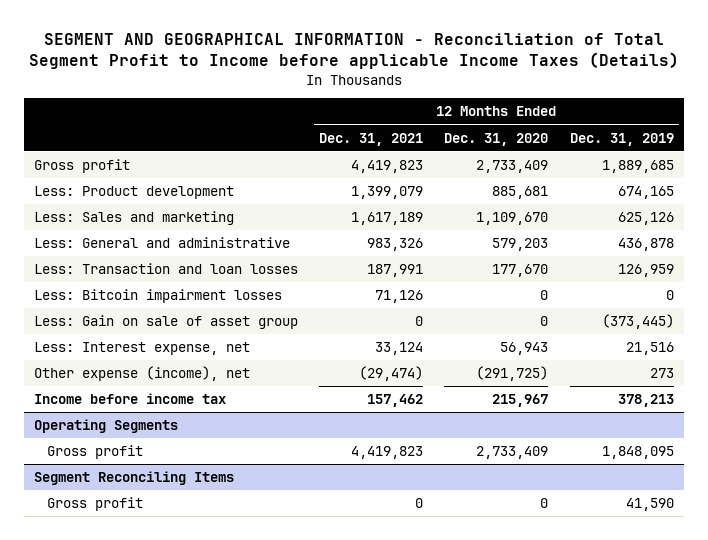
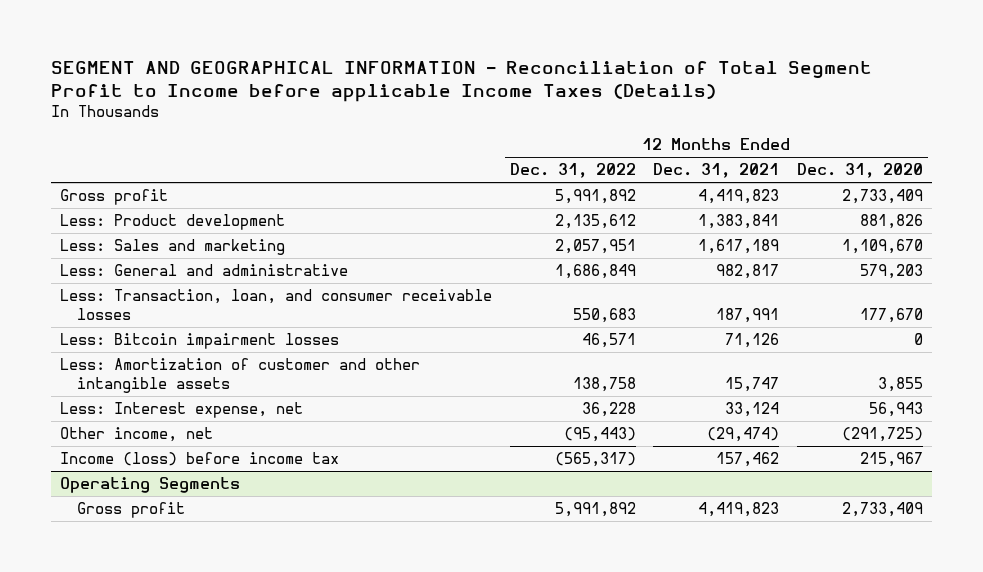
[569,132,674,146] Dec. 31, 2019 -> none
none -> [509,163,636,179] Dec. 31, 2022
[351,186,424,200] 1,399,079 -> [698,214,780,230] 1,383,841
[492,186,549,200] 885,681 -> [860,214,924,230] 881,826
[367,238,424,252] 983,326 -> [716,264,780,280] 982,817
[34,263,299,275] Less: Transaction and loan losses -> [59,289,492,320] Less: Transaction, loan, and consumer receivable losses
[34,315,299,330] Less: Gain on sale of asset group -> none
none -> [59,358,420,393] Less: Amortization of customer and other intangible assets
[34,366,251,382] Other expense (income), net -> [59,427,213,443] Other income, net
[34,393,227,405] Income before income tax -> [59,452,339,467] Income (loss) before income tax
[34,471,235,486] Segment Reconciling Items -> none
[46,497,143,512] Gross profit -> none

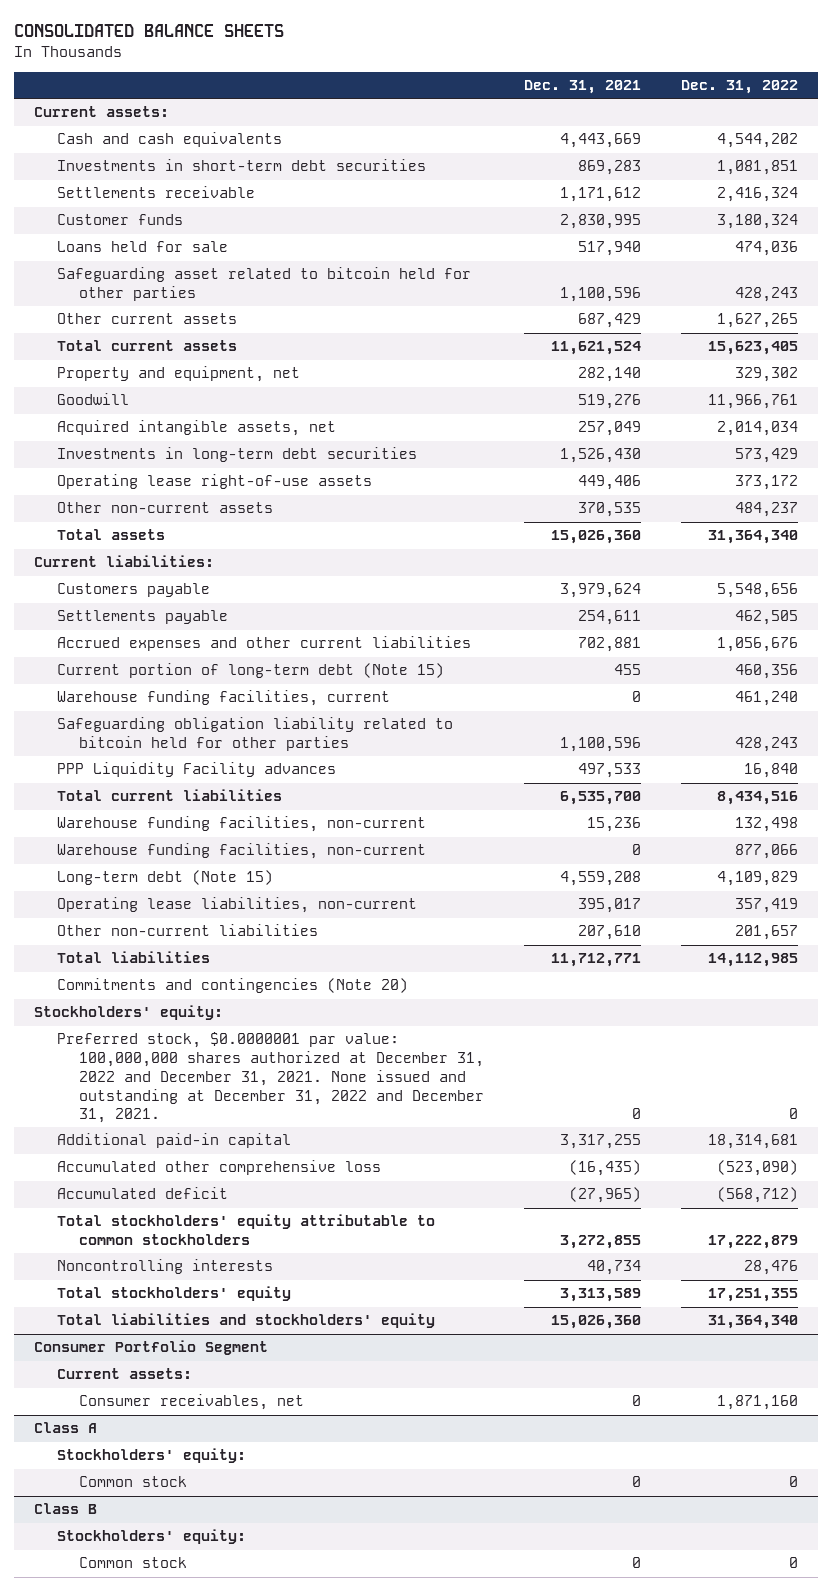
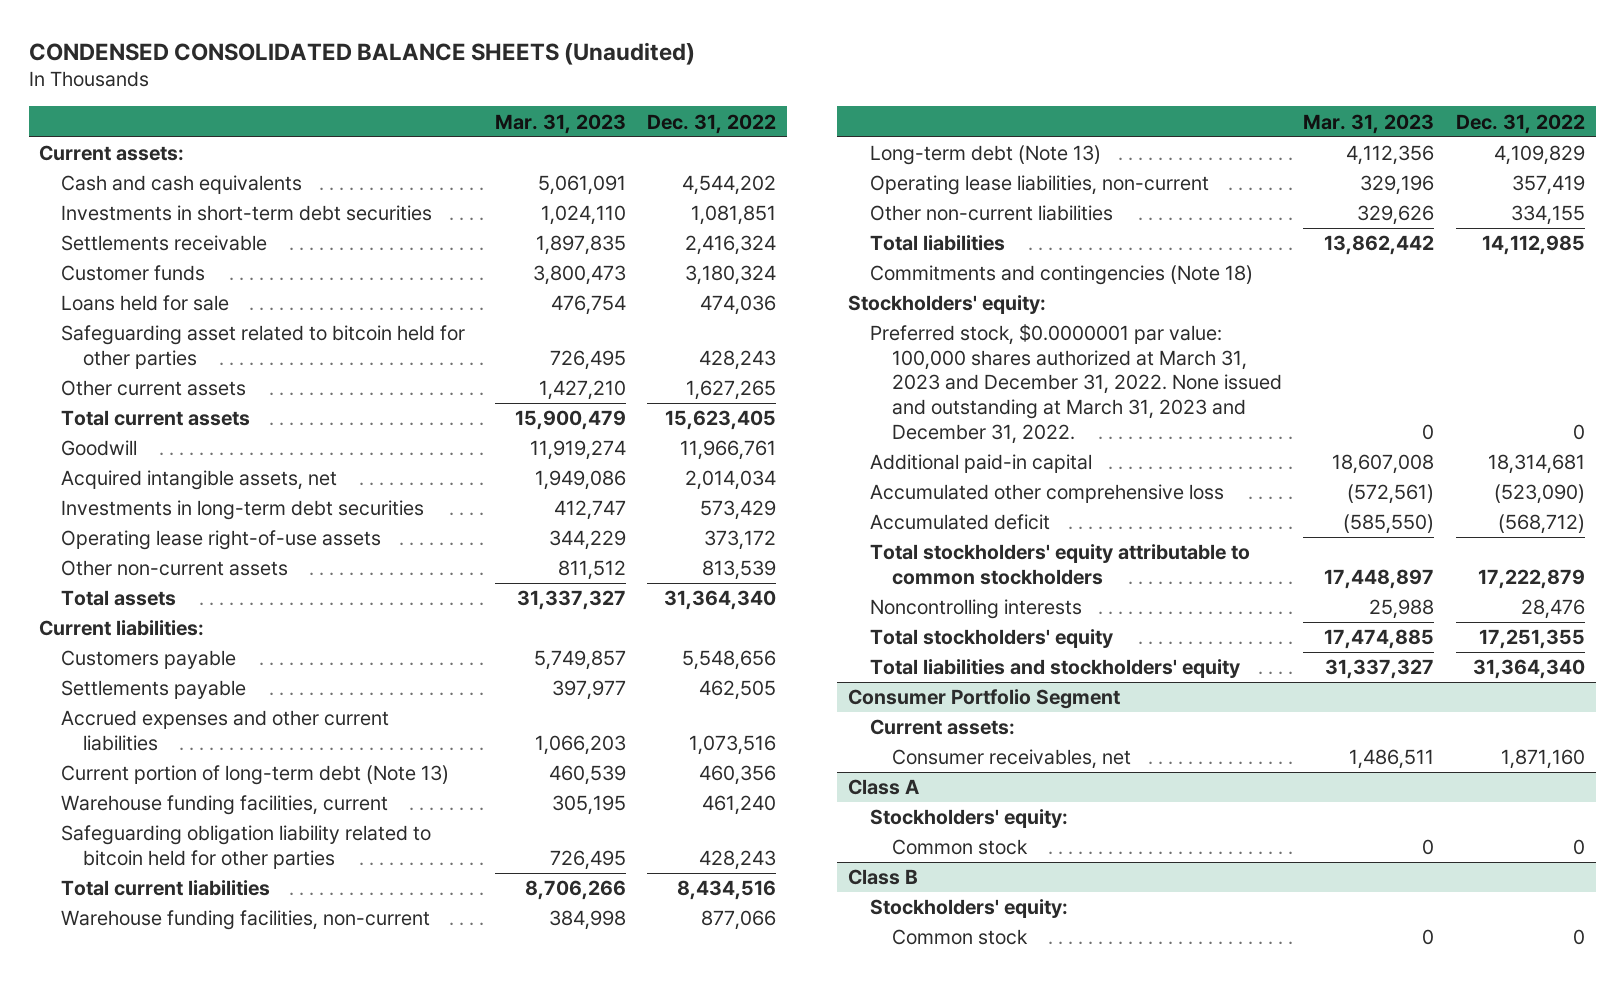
[14,24,285,38] CONSOLIDATED BALANCE SHEETS -> [28,41,695,65] CONDENSED CONSOLIDATED BALANCE SHEETS (Unaudited)
[523,79,641,94] Dec. 31, 2021 -> none
none -> [494,113,626,134] Mar. 31, 2023
[56,366,300,383] Property and equipment, net -> none
[734,502,798,518] 484,237 -> [702,560,777,581] 813,539
[716,637,798,653] 1,056,676 -> [689,734,777,755] 1,073,516
[56,663,444,679] Current portion of long-term debt (Note 15) -> [61,765,450,786] Current portion of long-term debt (Note 13)
[56,762,336,778] PPP Liquidity Facility advances -> none
[56,816,426,833] Warehouse funding facilities, non-current -> none
[56,870,273,886] Long-term debt (Note 15) -> [869,145,1101,166] Long-term debt (Note 13)
[734,925,798,941] 201,657 -> [1510,205,1585,226] 334,155
[56,978,408,994] Commitments and contingencies (Note 20) -> [869,265,1253,286] Commitments and contingencies (Note 18)
[56,1032,485,1124] Preferred stock, $0.0000001 par value: 100,000,000 shares authorized at December 31, 2022 and December 31, 2021. None issued and outstanding at December 31, 2022 and December 31, 2021. -> [869,324,1282,444] Preferred stock, $0.0000001 par value: 100,000 shares authorized at March 31, 2023 and December 31, 2022. None issued and outstanding at March 31, 2023 and December 31, 2022.

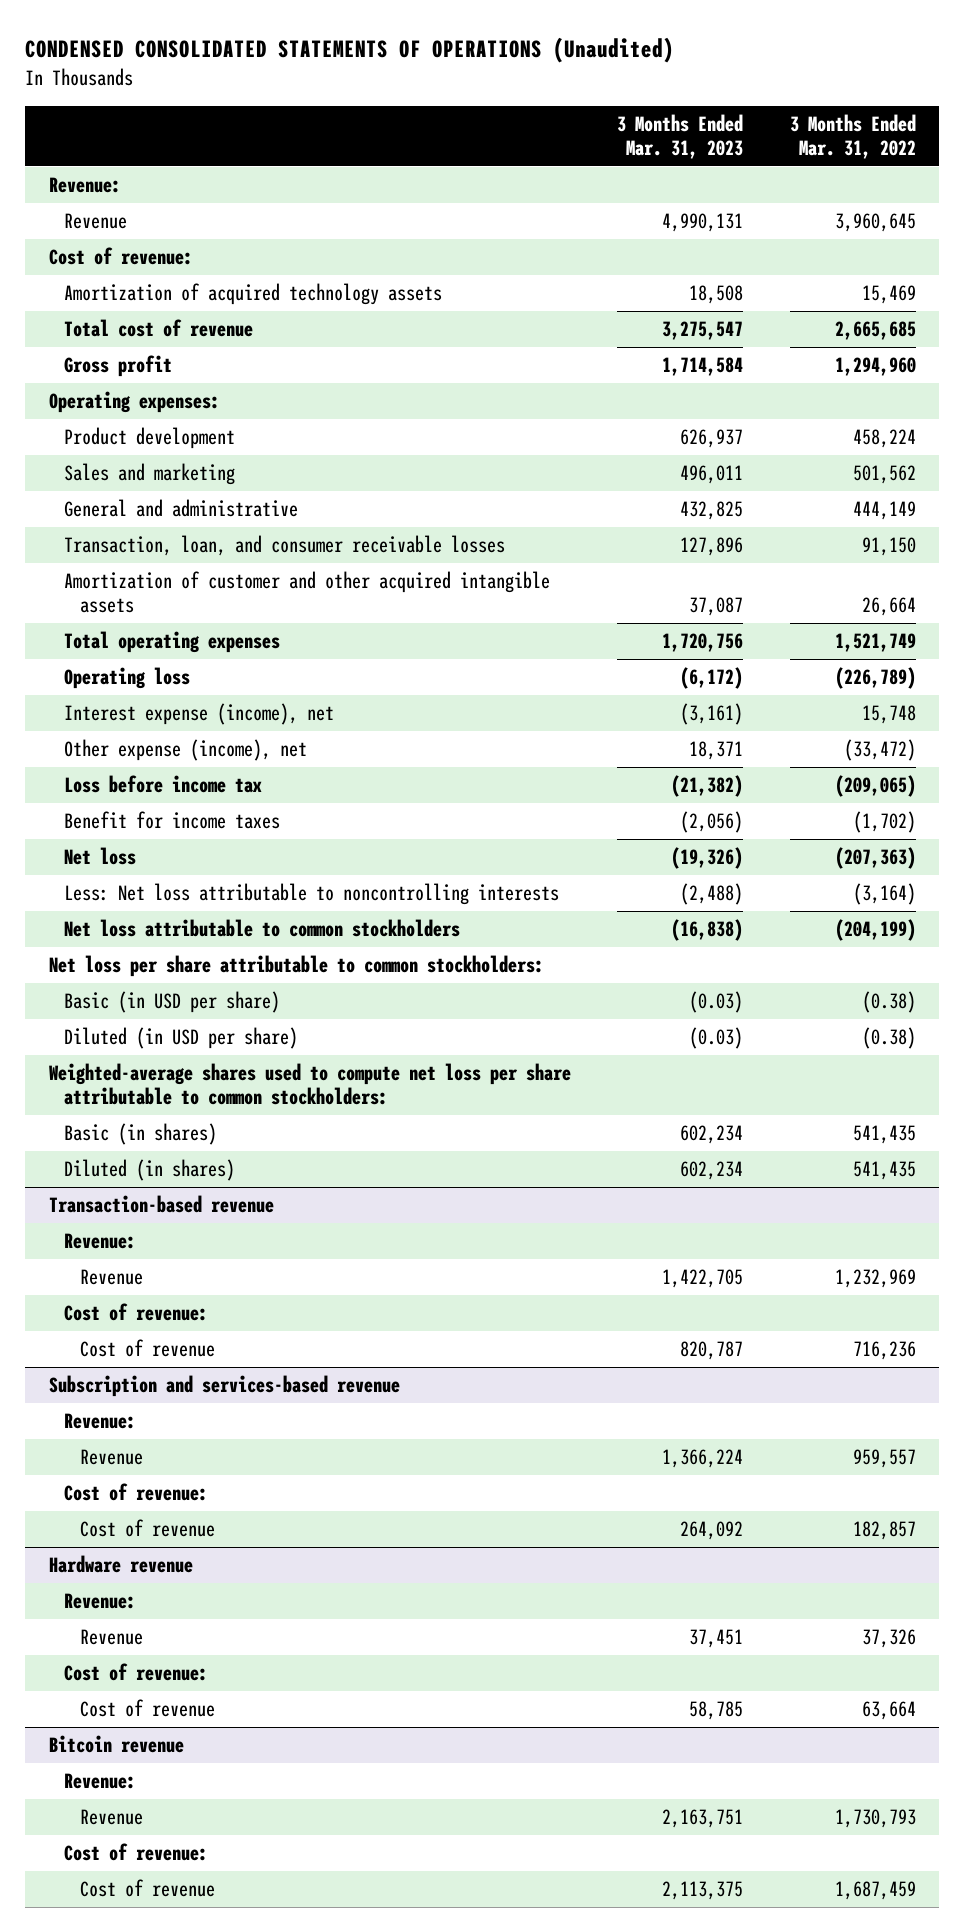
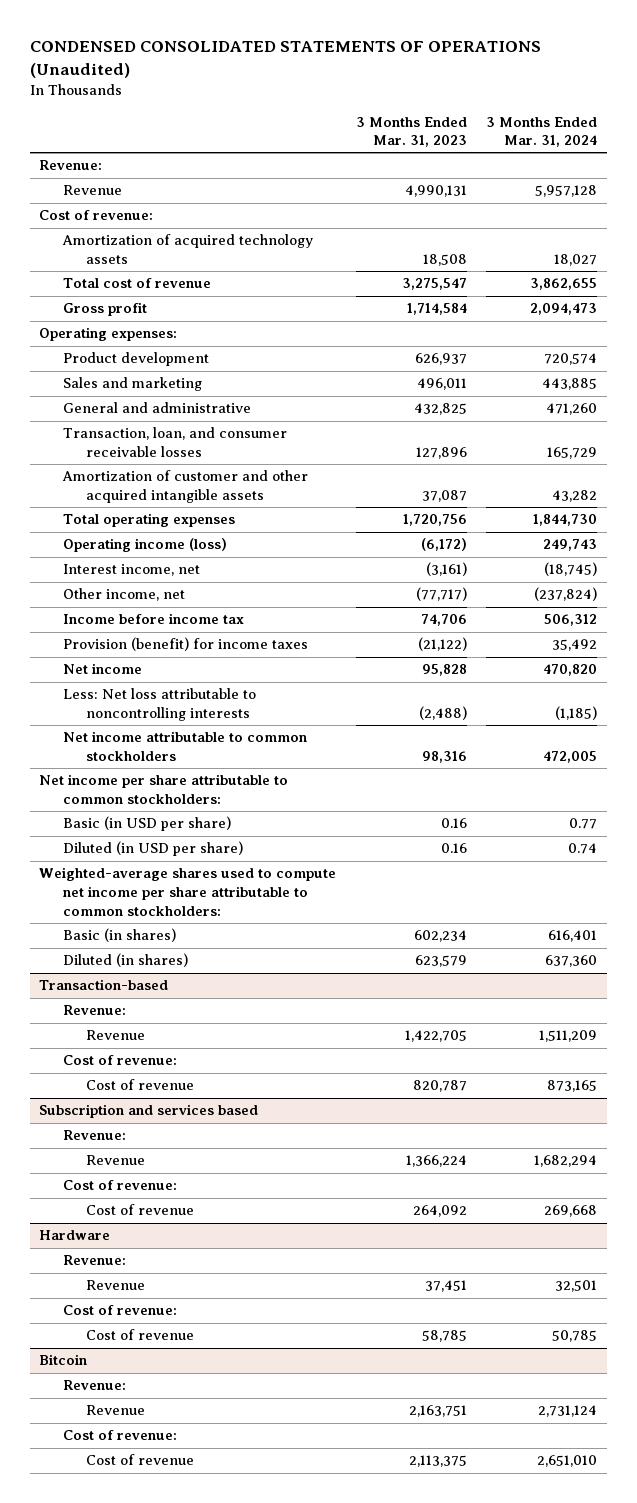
[789,113,916,160] 3 Months Ended Mar. 31, 2022 -> none
none -> [486,116,598,148] 3 Months Ended Mar. 31, 2024
[64,667,191,690] Operating loss -> [62,538,227,553] Operating income (loss)
[64,703,335,726] Interest expense (income), net -> [62,564,200,577] Interest income, net
[64,739,308,762] Other expense (income), net -> [62,588,185,602] Other income, net
[689,741,744,761] 18,371 -> [415,587,467,602] (77,717)
[64,775,263,794] Loss before income tax -> [62,613,244,625] Income before income tax
[671,775,744,798] (21,382) -> [420,614,467,627] 74,706
[64,811,281,830] Benefit for income taxes -> [62,637,308,652] Provision (benefit) for income taxes
[680,811,744,834] (2,056) -> [417,637,467,652] (21,122)
[64,847,137,866] Net loss -> [62,663,142,675] Net income
[671,847,744,870] (19,326) -> [421,664,467,677] 95,828
[64,919,461,938] Net loss attributable to common stockholders -> [62,731,307,761] Net income attributable to common stockholders
[671,919,744,942] (16,838) -> [421,750,467,763] 98,316
[48,955,544,978] Net loss per share attributable to common stockholders: -> [39,774,289,804] Net income per share attributable to common stockholders:
[689,991,744,1014] (0.03) -> [440,818,467,829] 0.16
[689,1027,744,1050] (0.03) -> [440,843,467,854] 0.16
[48,1063,571,1106] Weighted-average shares used to compute net loss per share attributable to common stockholders: -> [39,867,337,916] Weighted-average shares used to compute net income per share attributable to common stockholders:
[680,1161,744,1181] 602,234 -> [414,955,467,968] 623,579
[48,1195,274,1214] Transaction-based revenue -> [39,979,169,991] Transaction-based
[48,1375,400,1398] Subscription and services-based revenue -> [39,1104,259,1119] Subscription and services based
[48,1555,193,1574] Hardware revenue -> [39,1230,111,1241] Hardware
[48,1735,184,1754] Bitcoin revenue -> [39,1354,88,1366] Bitcoin

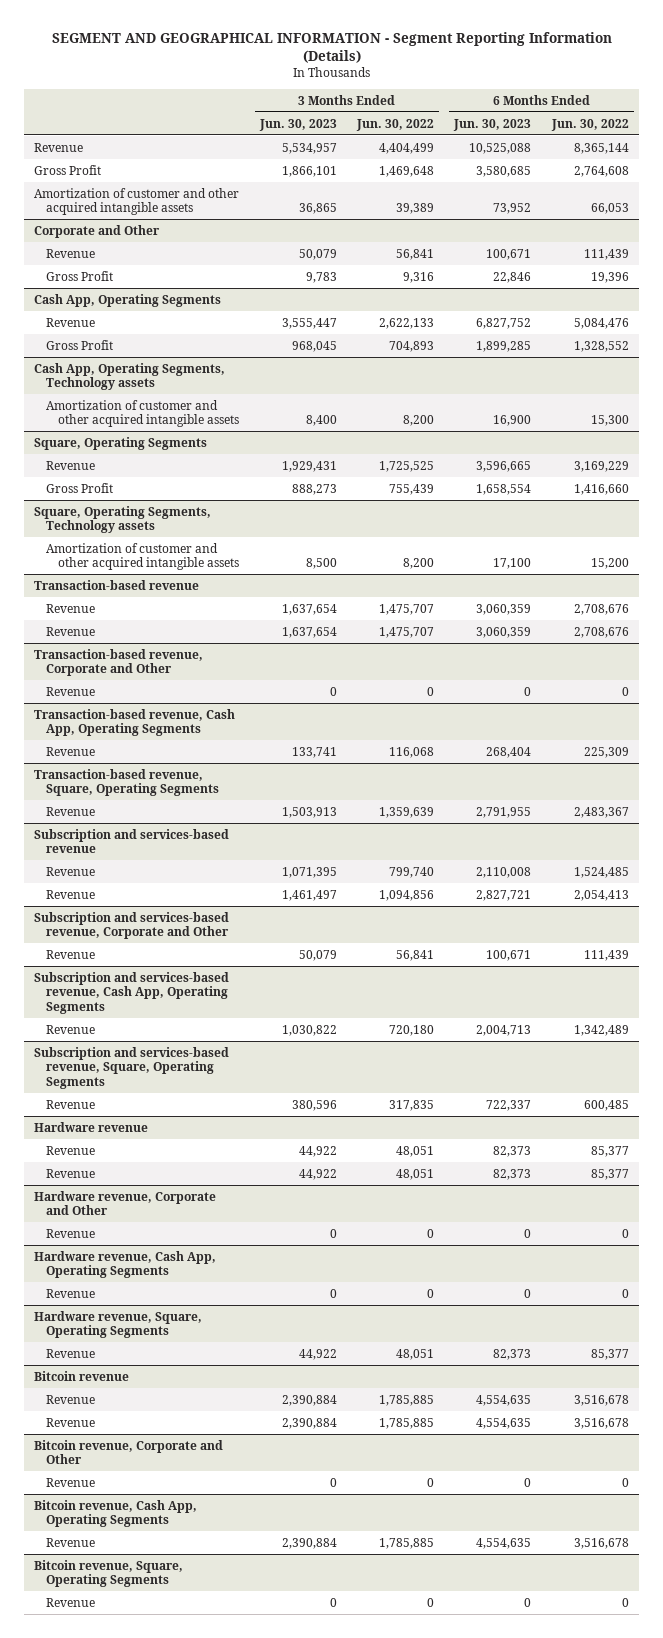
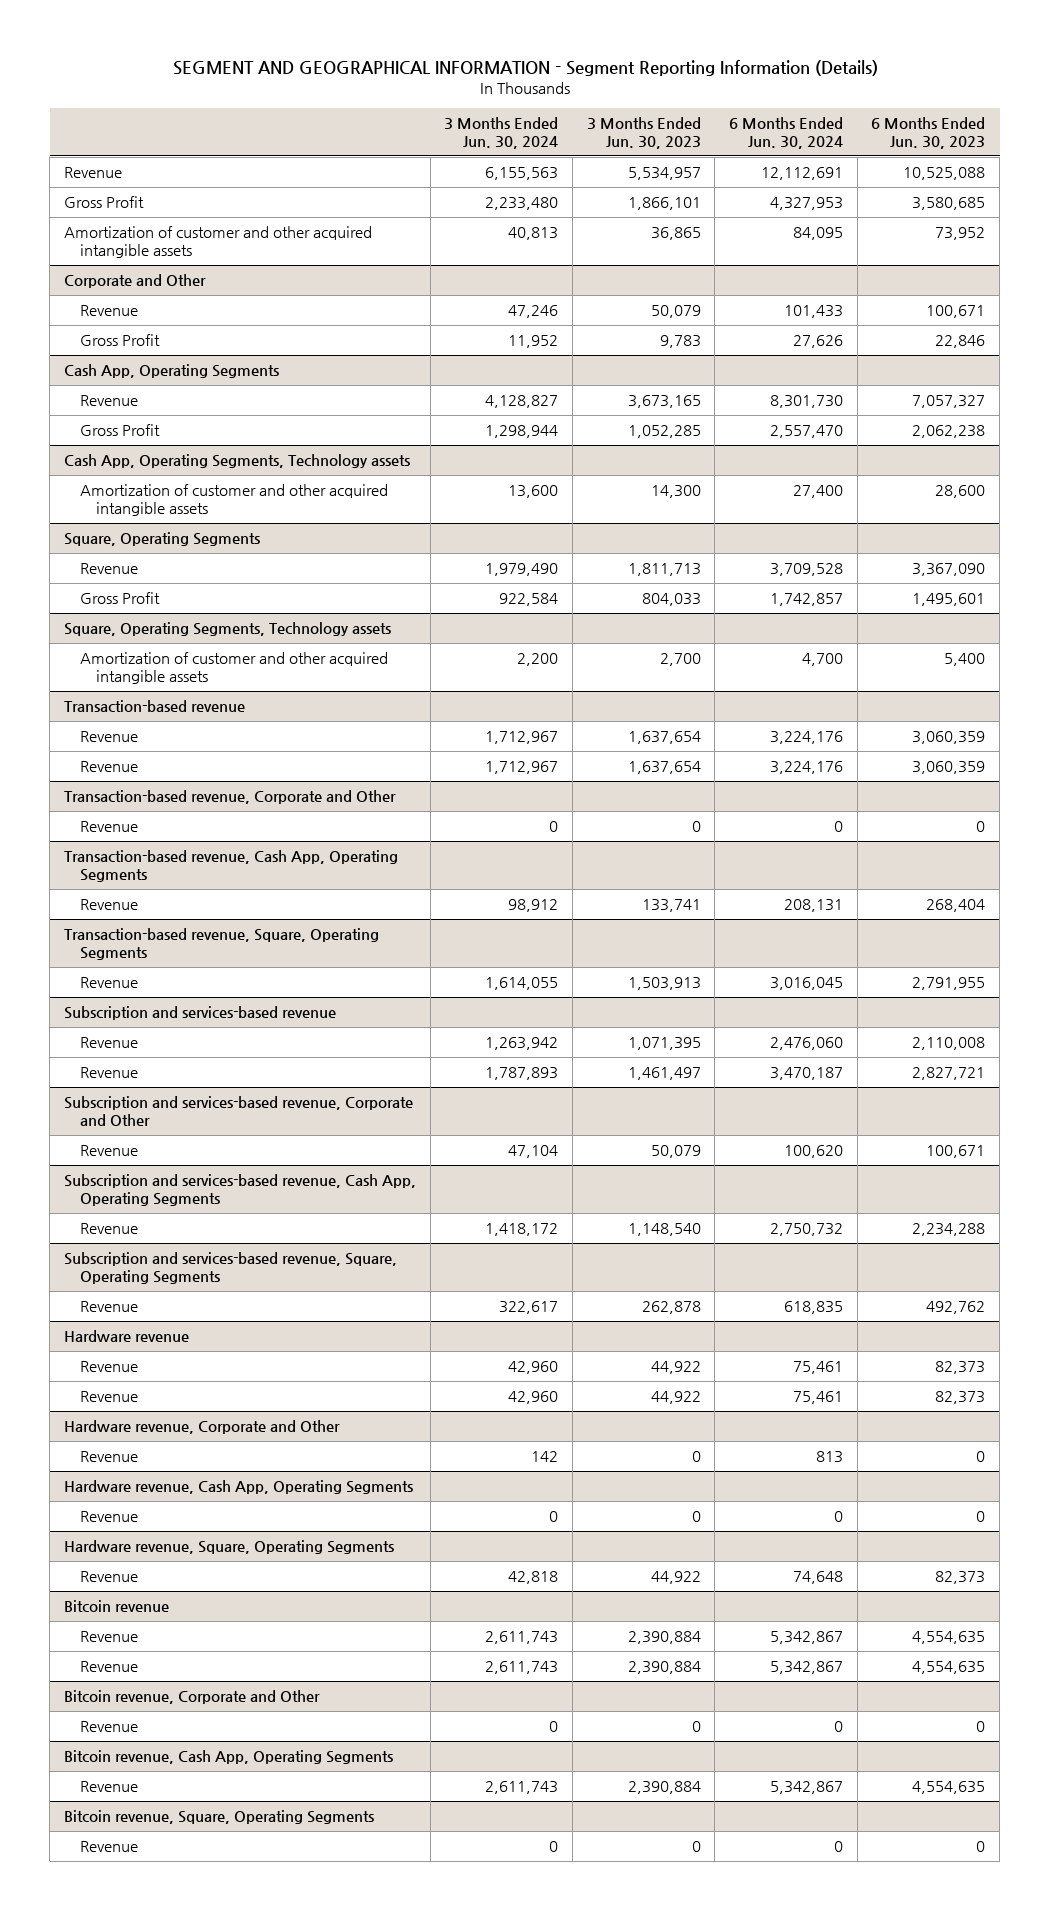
[356,118,435,131] Jun. 30, 2022 -> none
[550,118,629,131] Jun. 30, 2022 -> none
none -> [444,116,559,150] 3 Months Ended Jun. 30, 2024
none -> [729,116,844,150] 6 Months Ended Jun. 30, 2024
[281,317,337,329] 3,555,447 -> [627,395,701,409] 3,673,165
[476,317,532,329] 6,827,752 -> [912,395,986,409] 7,057,327
[291,340,337,352] 968,045 -> [627,425,701,439] 1,052,285
[476,340,532,352] 1,899,285 -> [912,425,986,439] 2,062,238
[305,415,337,427] 8,400 -> [650,485,701,499] 14,300
[493,415,532,427] 16,900 -> [935,485,986,499] 28,600
[281,460,337,472] 1,929,431 -> [627,563,701,577] 1,811,713
[476,460,532,472] 3,596,665 -> [912,563,986,577] 3,367,090
[291,483,337,495] 888,273 -> [641,593,701,607] 804,033
[476,483,532,495] 1,658,554 -> [912,593,986,607] 1,495,601
[305,558,337,570] 8,500 -> [659,653,701,667] 2,700
[493,558,532,570] 17,100 -> [944,653,986,667] 5,400
[281,1024,337,1036] 1,030,822 -> [627,1223,701,1237] 1,148,540
[476,1024,532,1036] 2,004,713 -> [912,1223,986,1237] 2,234,288
[291,1099,337,1111] 380,596 -> [641,1301,701,1315] 262,878
[486,1099,532,1111] 722,337 -> [926,1301,986,1315] 492,762

